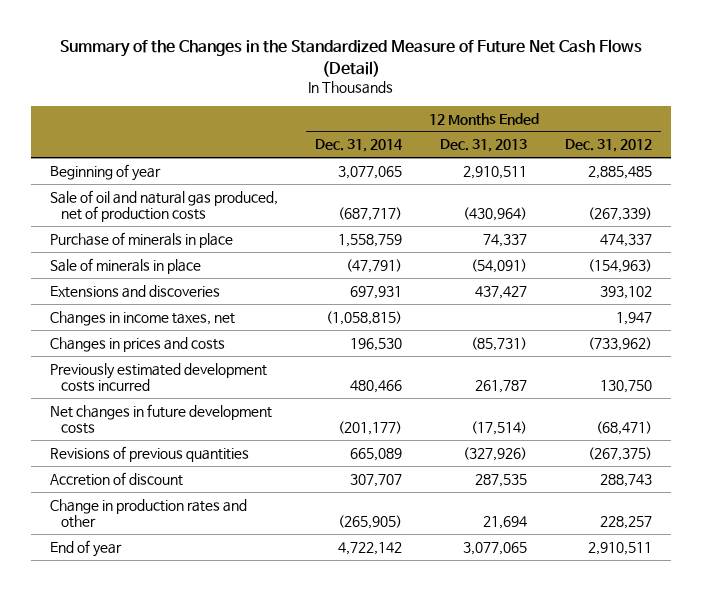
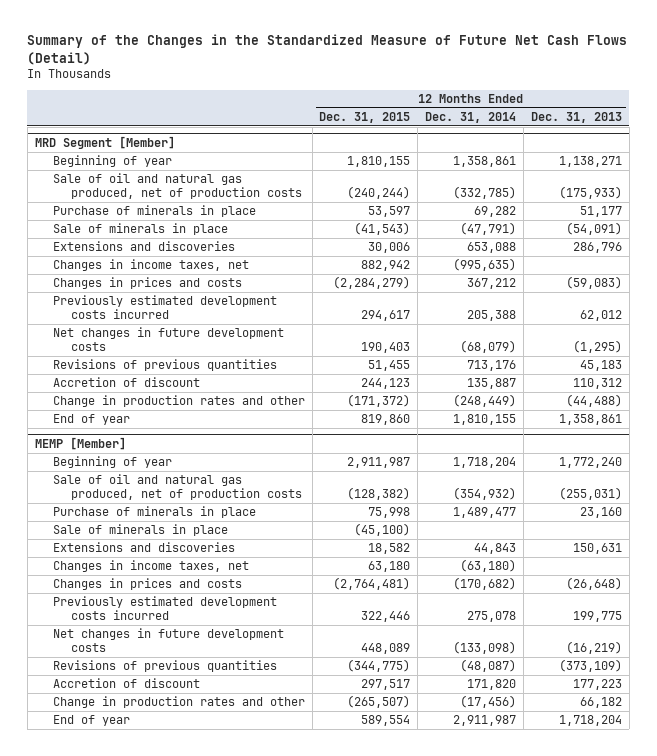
[564,139,652,153] Dec. 31, 2012 -> none
none -> [319,112,411,124] Dec. 31, 2015
none -> [34,136,175,150] MRD Segment [Member]
[338,165,403,179] 3,077,065 -> [453,156,517,168] 1,358,861
[463,165,528,179] 2,910,511 -> [558,156,622,168] 1,138,271
[338,207,403,222] (687,717) -> [453,186,517,200] (332,785)
[463,207,528,222] (430,964) -> [558,186,622,200] (175,933)
[338,233,403,247] 1,558,759 -> [474,206,517,218] 69,282
[483,233,528,247] 74,337 -> [579,206,622,218] 51,177
[350,285,403,299] 697,931 -> [467,242,517,254] 653,088
[475,285,528,299] 437,427 -> [572,242,622,254] 286,796
[326,310,403,325] (1,058,815) -> [453,258,517,272] (995,635)
[350,337,403,351] 196,530 -> [467,278,517,290] 367,212
[471,336,528,351] (85,731) -> [565,276,622,290] (59,083)
[350,380,403,394] 480,466 -> [467,310,517,322] 205,388
[475,380,528,394] 261,787 -> [579,310,622,322] 62,012
[338,421,403,436] (201,177) -> [460,340,517,354] (68,079)
[471,421,528,436] (17,514) -> [572,340,622,354] (1,295)
[350,447,403,461] 665,089 -> [467,360,517,372] 713,176
[463,446,528,461] (327,926) -> [579,360,622,372] 45,183
[350,473,403,487] 307,707 -> [467,378,517,390] 135,887
[475,473,528,487] 287,535 -> [572,378,622,390] 110,312
[338,515,403,530] (265,905) -> [453,394,517,408] (248,449)
[483,516,528,530] 21,694 -> [565,394,622,408] (44,488)
[338,541,403,555] 4,722,142 -> [453,414,517,426] 1,810,155
[463,541,528,555] 3,077,065 -> [558,414,622,426] 1,358,861
none -> [34,437,126,451] MEMP [Member]
none -> [52,456,172,469] Beginning of year
none -> [52,474,302,501] Sale of oil and natural gas produced, net of production costs
none -> [52,506,256,519] Purchase of minerals in place
none -> [52,524,228,537] Sale of minerals in place
none -> [52,542,235,553] Extensions and discoveries
none -> [52,560,249,573] Changes in income taxes, net
none -> [52,578,242,591] Changes in prices and costs
none -> [52,596,277,621] Previously estimated development costs incurred
none -> [52,628,284,653] Net changes in future development costs
none -> [52,660,277,673] Revisions of previous quantities
none -> [52,678,200,689] Accretion of discount
none -> [52,696,305,709] Change in production rates and other
none -> [52,715,130,727] End of year

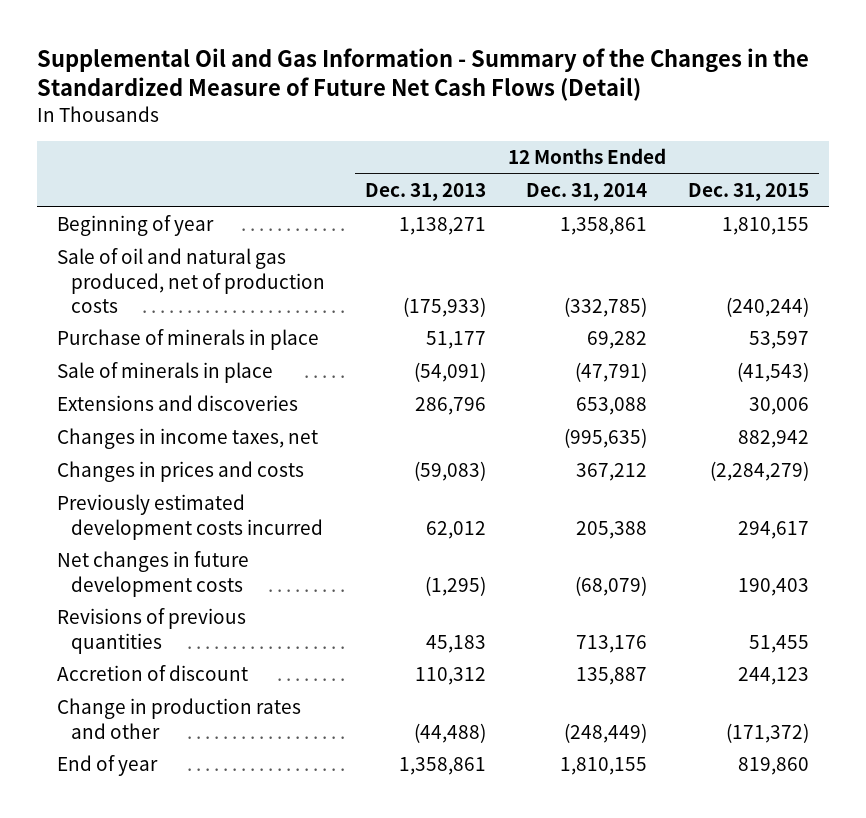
[27,33,628,65] Summary of the Changes in the Standardized Measure of Future Net Cash Flows (Detail) -> [37,47,810,102] Supplemental Oil and Gas Information - Summary of the Changes in the Standardized Measure of Future Net Cash Flows (Detail)
[34,136,175,150] MRD Segment [Member] -> none
[34,437,126,451] MEMP [Member] -> none
[52,456,172,469] Beginning of year -> none
[52,474,302,501] Sale of oil and natural gas produced, net of production costs -> none
[52,506,256,519] Purchase of minerals in place -> none
[52,524,228,537] Sale of minerals in place -> none
[52,542,235,553] Extensions and discoveries -> none
[52,560,249,573] Changes in income taxes, net -> none
[52,578,242,591] Changes in prices and costs -> none
[52,596,277,621] Previously estimated development costs incurred -> none
[52,628,284,653] Net changes in future development costs -> none
[52,660,277,673] Revisions of previous quantities -> none
[52,678,200,689] Accretion of discount -> none
[52,696,305,709] Change in production rates and other -> none
[52,715,130,727] End of year -> none

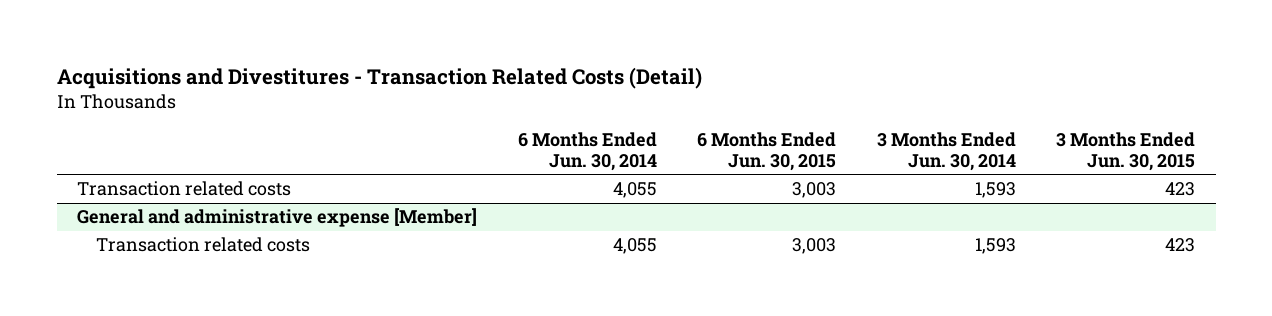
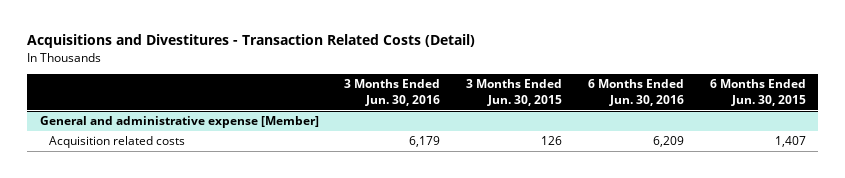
[517,132,657,171] 6 Months Ended Jun. 30, 2014 -> none
[876,132,1016,171] 3 Months Ended Jun. 30, 2014 -> none
none -> [344,79,441,106] 3 Months Ended Jun. 30, 2016
none -> [587,79,684,106] 6 Months Ended Jun. 30, 2016
[77,181,292,197] Transaction related costs -> none
[95,237,310,253] Transaction related costs -> [49,136,186,149] Acquisition related costs
[792,238,837,255] 3,003 -> [774,136,806,148] 1,407
[1165,238,1196,253] 423 -> [541,136,563,146] 126

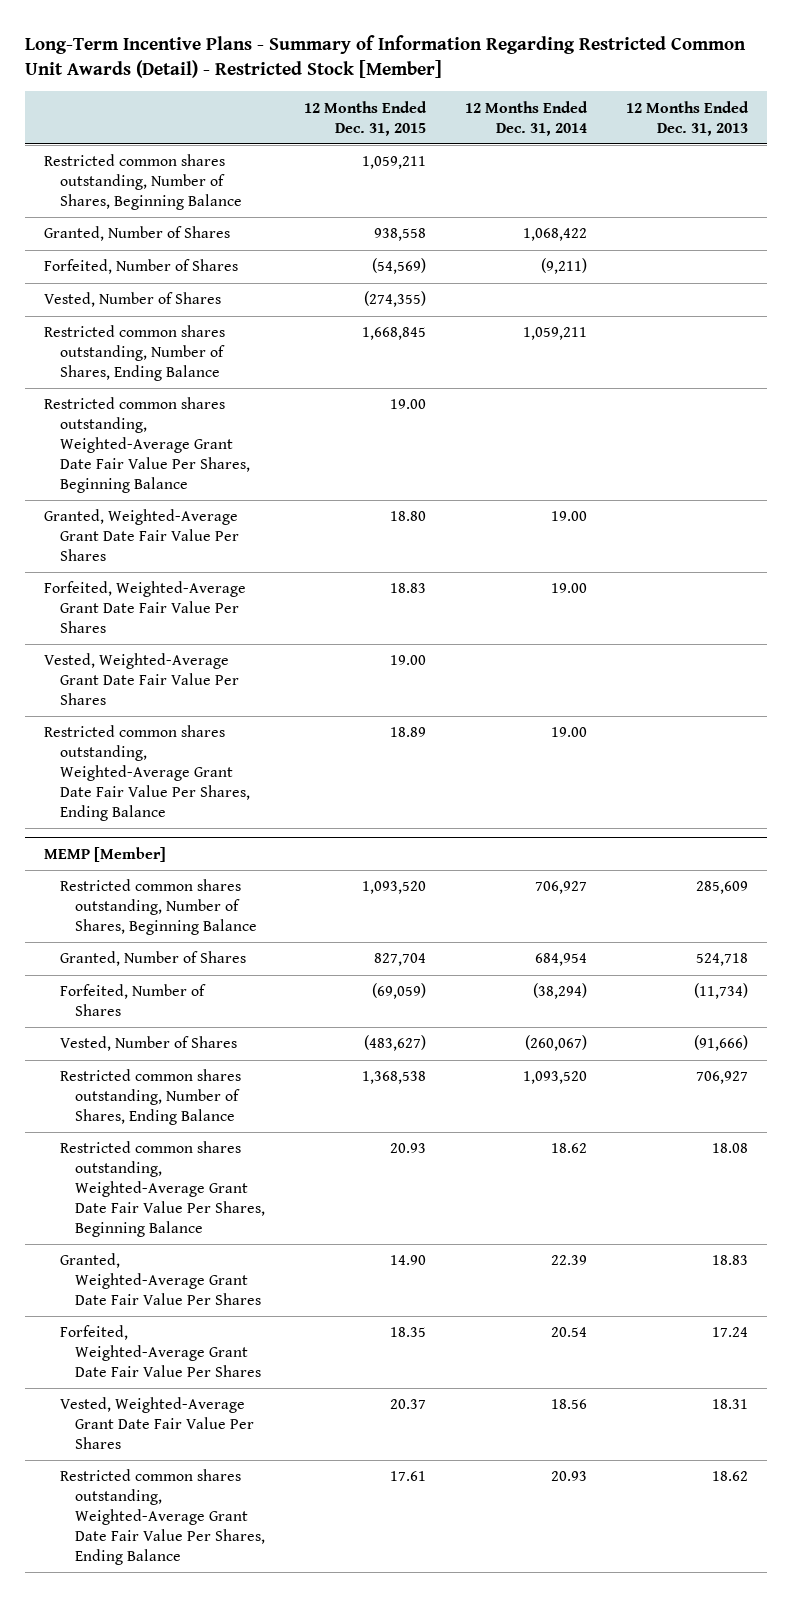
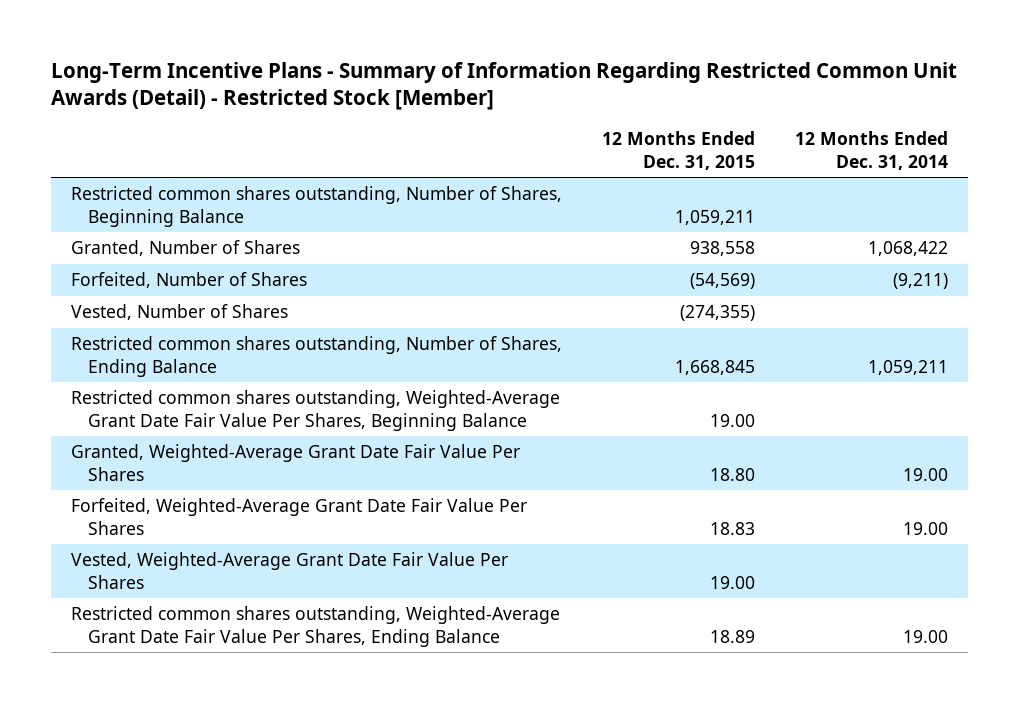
[625,100,749,136] 12 Months Ended Dec. 31, 2013 -> none
[44,847,167,863] MEMP [Member] -> none
[59,879,257,936] Restricted common shares outstanding, Number of Shares, Beginning Balance -> none
[59,951,246,967] Granted, Number of Shares -> none
[59,984,206,1017] Forfeited, Number of Shares -> none
[59,1036,237,1052] Vested, Number of Shares -> none
[59,1069,241,1126] Restricted common shares outstanding, Number of Shares, Ending Balance -> none
[59,1141,265,1237] Restricted common shares outstanding, Weighted-Average Grant Date Fair Value Per Shares, Beginning Balance -> none
[59,1253,261,1306] Granted, Weighted-Average Grant Date Fair Value Per Shares -> none
[59,1325,261,1378] Forfeited, Weighted-Average Grant Date Fair Value Per Shares -> none
[59,1397,254,1450] Vested, Weighted-Average Grant Date Fair Value Per Shares -> none
[59,1469,265,1565] Restricted common shares outstanding, Weighted-Average Grant Date Fair Value Per Shares, Ending Balance -> none

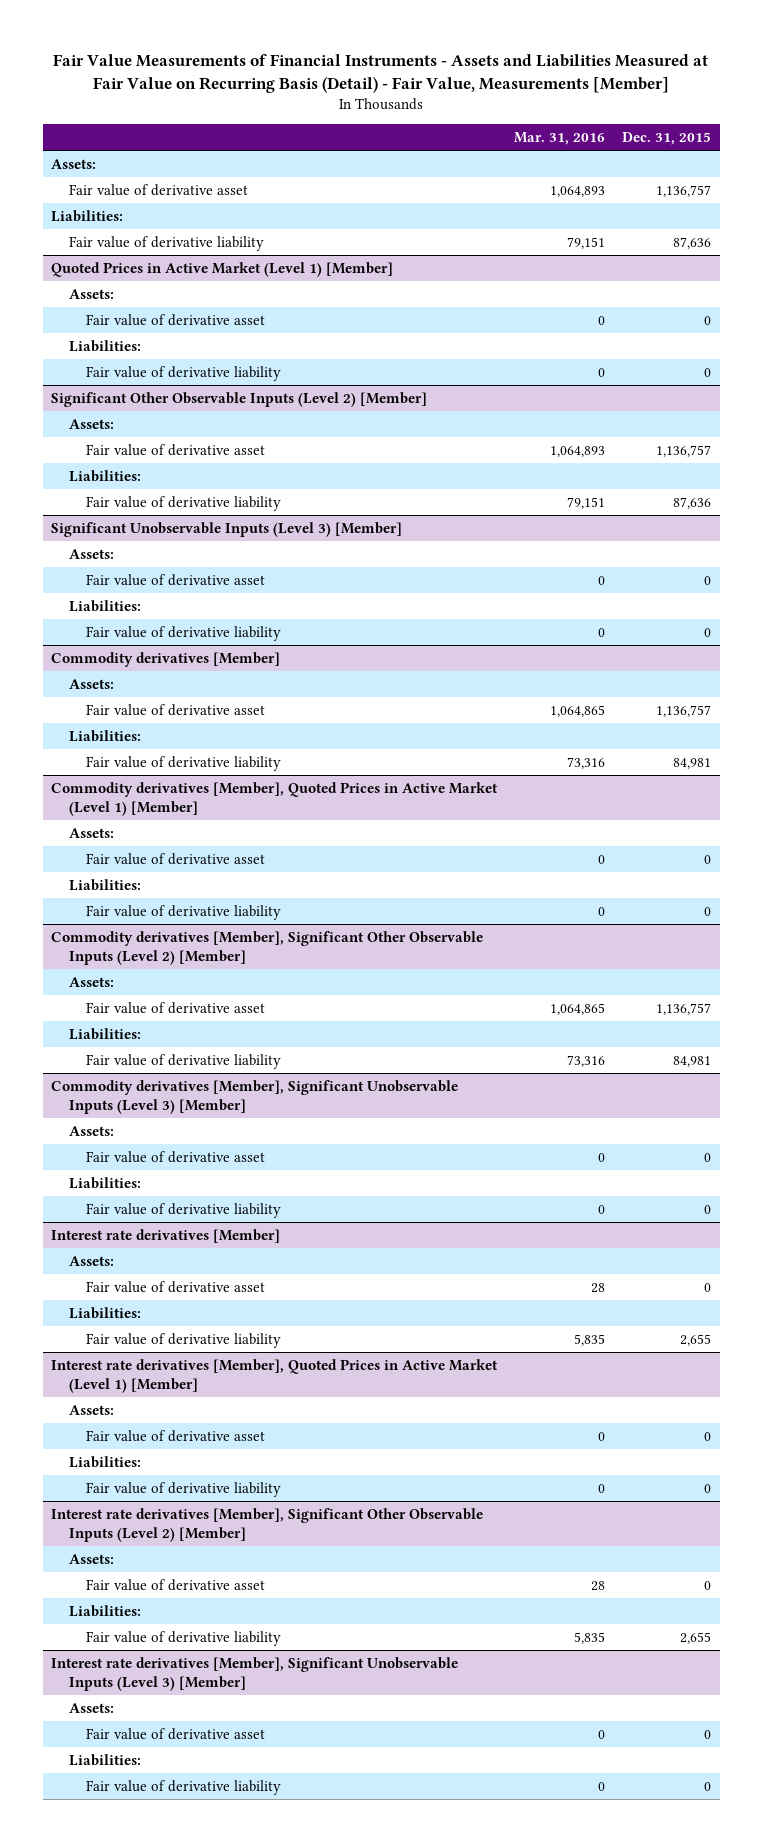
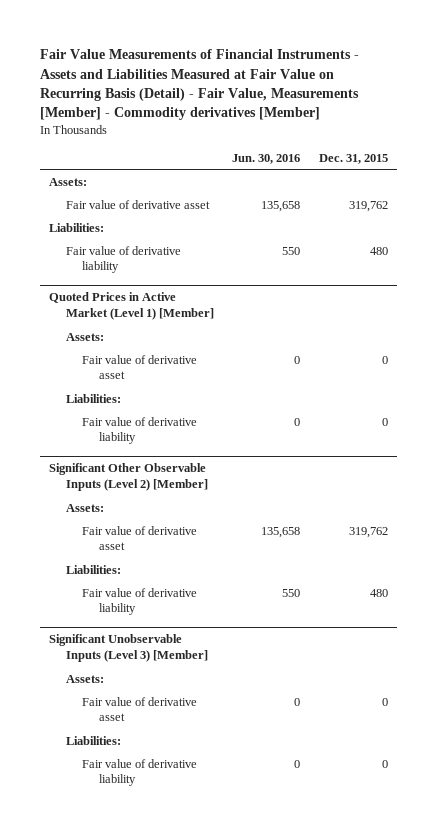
[53,53,709,94] Fair Value Measurements of Financial Instruments - Assets and Liabilities Measured at Fair Value on Recurring Basis (Detail) - Fair Value, Measurements [Member] -> [40,49,360,120] Fair Value Measurements of Financial Instruments - Assets and Liabilities Measured at Fair Value on Recurring Basis (Detail) - Fair Value, Measurements [Member] - Commodity derivatives [Member]
[514,131,606,145] Mar. 31, 2016 -> none
none -> [232,153,301,164] Jun. 30, 2016
[656,184,712,197] 1,136,757 -> [348,200,388,212] 319,762
[673,236,712,249] 87,636 -> [369,246,388,255] 480
[656,444,712,457] 1,136,757 -> [348,526,388,538] 319,762
[673,496,712,509] 87,636 -> [369,588,388,597] 480
[51,651,281,667] Commodity derivatives [Member] -> none
[68,678,114,689] Assets: -> none
[86,703,266,716] Fair value of derivative asset -> none
[68,729,141,742] Liabilities: -> none
[86,755,282,771] Fair value of derivative liability -> none
[51,781,499,816] Commodity derivatives [Member], Quoted Prices in Active Market (Level 1) [Member] -> none
[68,827,114,838] Assets: -> none
[86,852,266,865] Fair value of derivative asset -> none
[68,878,141,891] Liabilities: -> none
[86,904,282,920] Fair value of derivative liability -> none
[51,930,484,965] Commodity derivatives [Member], Significant Other Observable Inputs (Level 2) [Member] -> none
[68,976,114,987] Assets: -> none
[86,1001,266,1014] Fair value of derivative asset -> none
[68,1027,141,1040] Liabilities: -> none
[86,1053,282,1069] Fair value of derivative liability -> none
[51,1079,459,1114] Commodity derivatives [Member], Significant Unobservable Inputs (Level 3) [Member] -> none
[68,1125,114,1136] Assets: -> none
[86,1150,266,1163] Fair value of derivative asset -> none
[68,1176,141,1189] Liabilities: -> none
[86,1202,282,1218] Fair value of derivative liability -> none
[51,1228,281,1243] Interest rate derivatives [Member] -> none
[68,1255,114,1266] Assets: -> none
[86,1280,266,1293] Fair value of derivative asset -> none
[68,1306,141,1319] Liabilities: -> none
[86,1332,282,1348] Fair value of derivative liability -> none
[51,1358,499,1393] Interest rate derivatives [Member], Quoted Prices in Active Market (Level 1) [Member] -> none
[68,1404,114,1415] Assets: -> none
[86,1429,266,1442] Fair value of derivative asset -> none
[68,1455,141,1468] Liabilities: -> none
[86,1481,282,1497] Fair value of derivative liability -> none
[51,1507,484,1542] Interest rate derivatives [Member], Significant Other Observable Inputs (Level 2) [Member] -> none
[68,1553,114,1564] Assets: -> none
[86,1578,266,1591] Fair value of derivative asset -> none
[68,1604,141,1617] Liabilities: -> none
[86,1630,282,1646] Fair value of derivative liability -> none
[51,1656,459,1691] Interest rate derivatives [Member], Significant Unobservable Inputs (Level 3) [Member] -> none
[68,1702,114,1713] Assets: -> none
[86,1727,266,1740] Fair value of derivative asset -> none
[68,1753,141,1766] Liabilities: -> none
[86,1779,282,1795] Fair value of derivative liability -> none

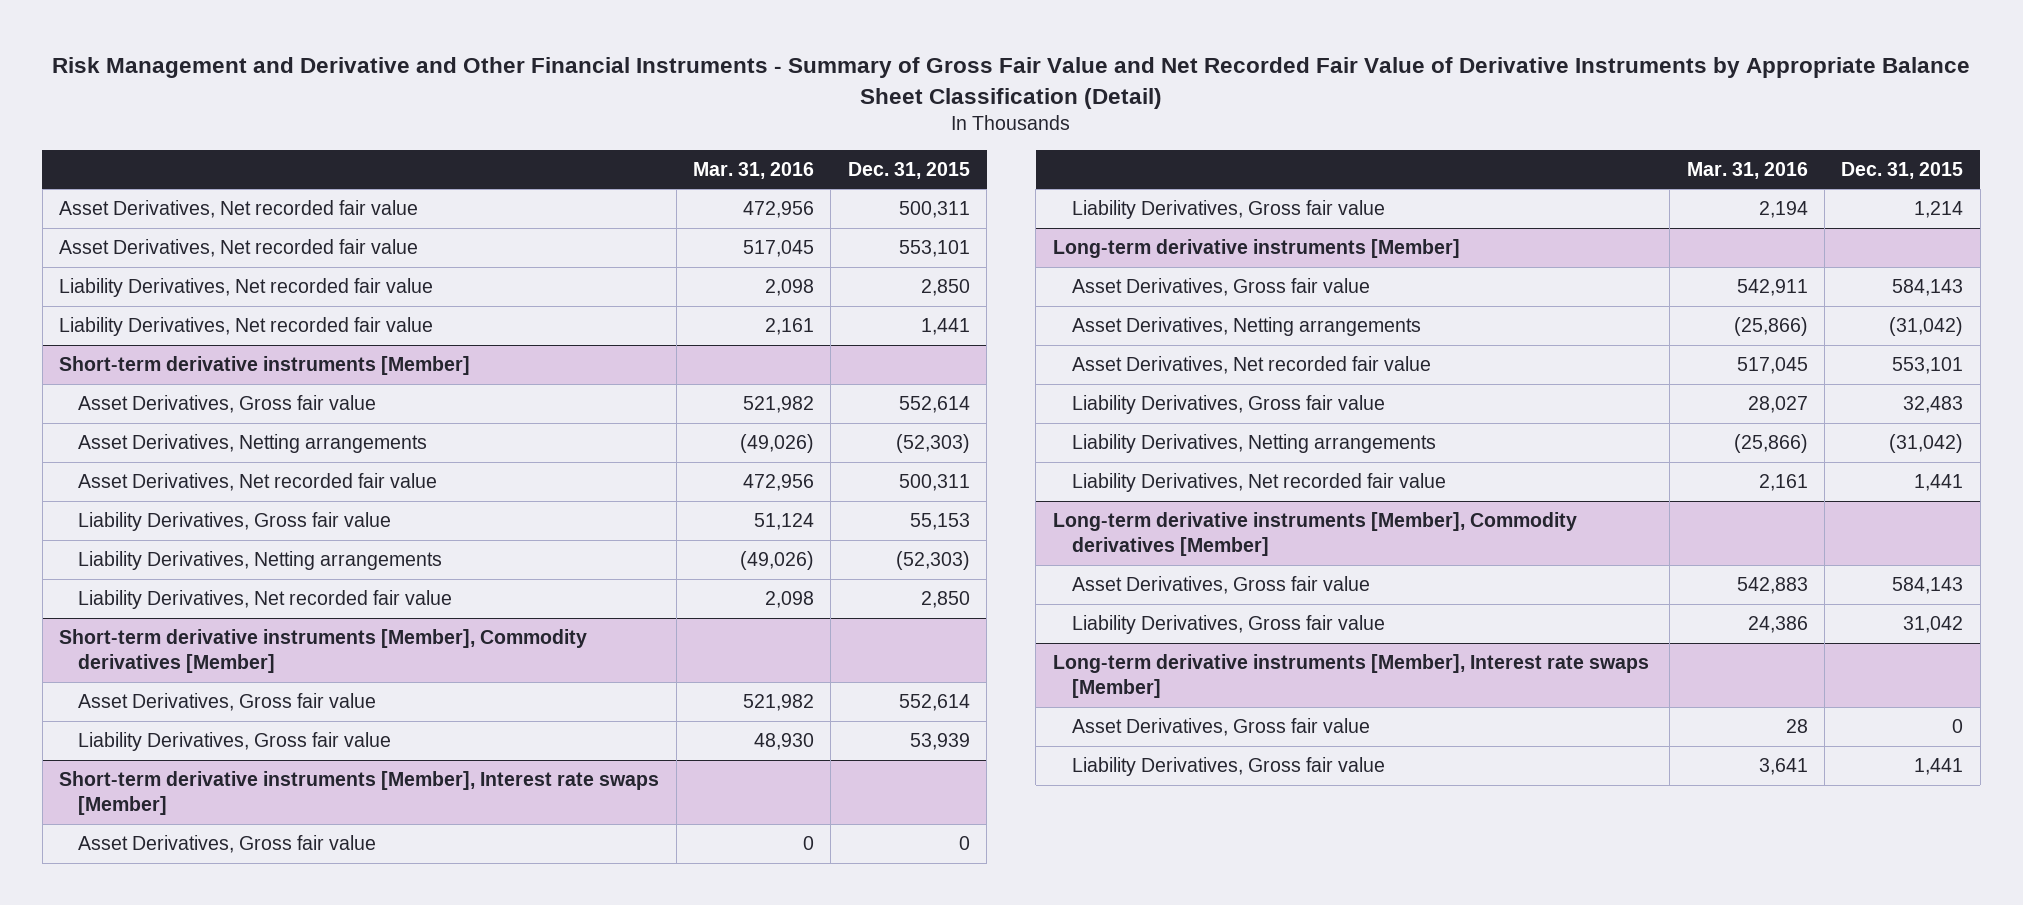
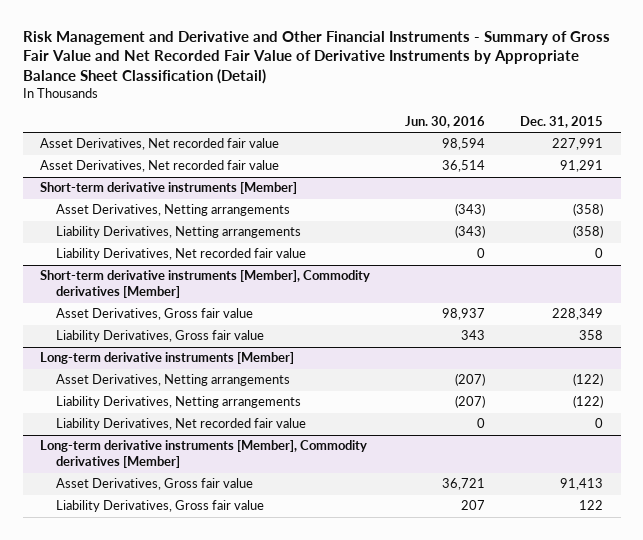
[693,161,815,179] Mar. 31, 2016 -> none
none -> [405,115,486,128] Jun. 30, 2016
[59,278,434,298] Liability Derivatives, Net recorded fair value -> none
[59,317,434,337] Liability Derivatives, Net recorded fair value -> none
[898,201,970,219] 500,311 -> [552,138,604,151] 227,991
[898,240,970,258] 553,101 -> [560,160,604,173] 91,291
[78,395,377,414] Asset Derivatives, Gross fair value -> none
[78,473,438,492] Asset Derivatives, Net recorded fair value -> none
[78,512,392,532] Liability Derivatives, Gross fair value -> none
[895,434,970,454] (52,303) -> [573,203,604,217] (358)
[895,551,970,571] (52,303) -> [573,225,604,239] (358)
[920,591,970,609] 2,850 -> [595,248,604,259] 0
[59,771,660,816] Short-term derivative instruments [Member], Interest rate swaps [Member] -> none
[78,835,377,854] Asset Derivatives, Gross fair value -> none
[1071,200,1385,220] Liability Derivatives, Gross fair value -> none
[898,694,970,712] 552,614 -> [552,308,604,321] 228,349
[909,733,970,751] 53,939 -> [579,330,604,341] 358
[1071,278,1370,297] Asset Derivatives, Gross fair value -> none
[1071,356,1431,375] Asset Derivatives, Net recorded fair value -> none
[1071,395,1385,415] Liability Derivatives, Gross fair value -> none
[1889,317,1964,337] (31,042) -> [573,373,604,387] (122)
[1889,434,1964,454] (31,042) -> [573,395,604,409] (122)
[1914,474,1964,492] 1,441 -> [595,418,604,429] 0
[1052,654,1649,699] Long-term derivative instruments [Member], Interest rate swaps [Member] -> none
[1071,718,1370,737] Asset Derivatives, Gross fair value -> none
[1071,757,1385,777] Liability Derivatives, Gross fair value -> none
[1892,577,1964,595] 584,143 -> [560,478,604,491] 91,413
[1903,616,1964,634] 31,042 -> [579,500,604,511] 122

